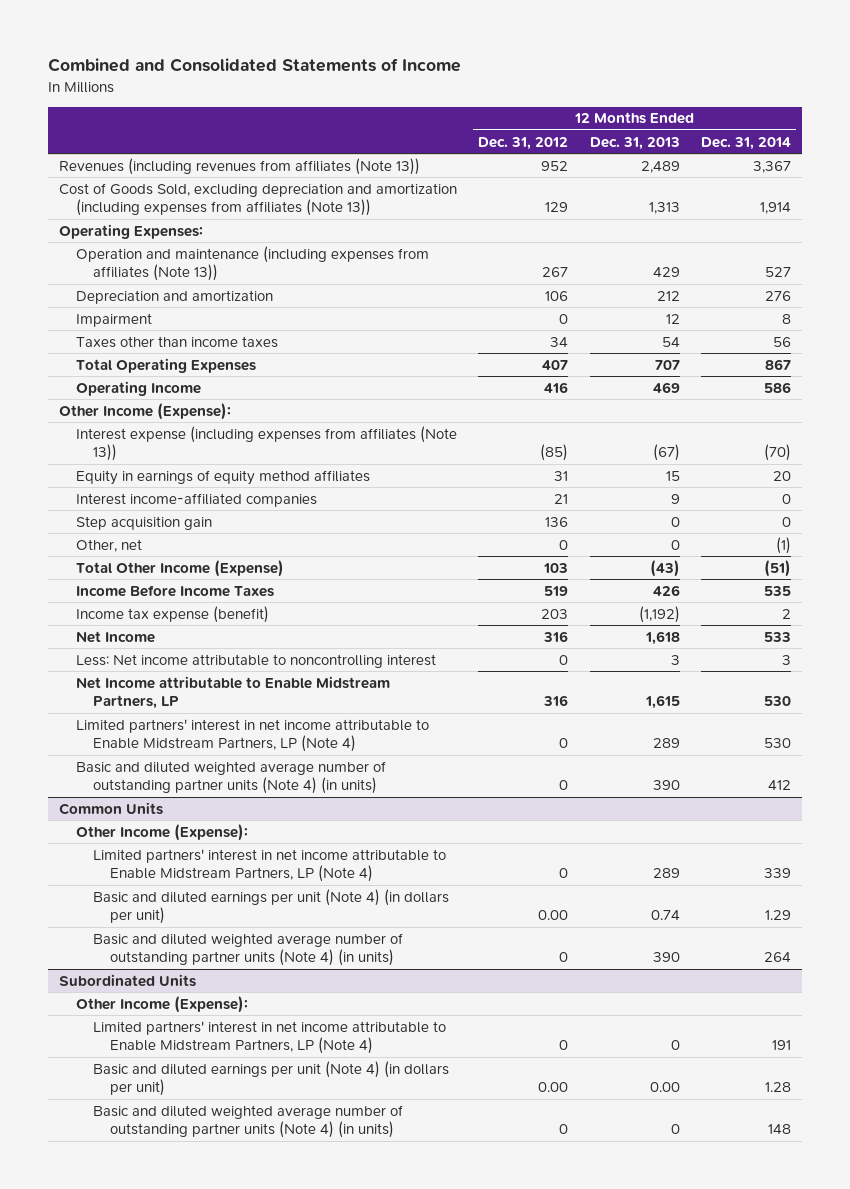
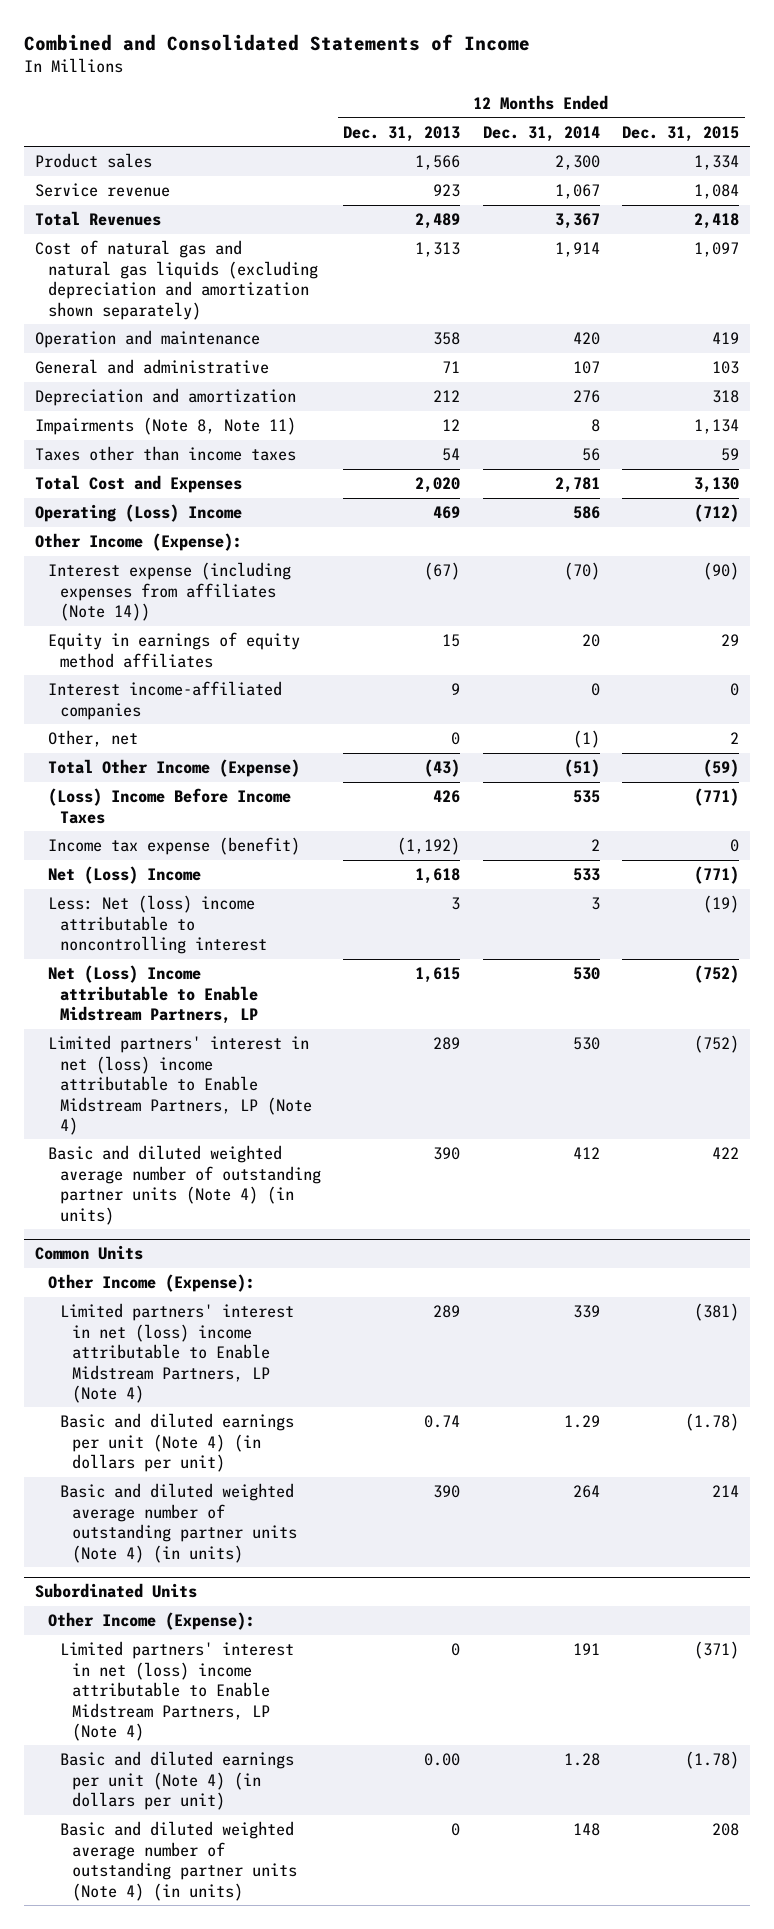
[478,136,569,150] Dec. 31, 2012 -> none
none -> [621,125,739,142] Dec. 31, 2015
[58,223,203,239] Operating Expenses: -> none
[75,245,429,282] Operation and maintenance (including expenses from affiliates (Note 13)) -> none
none -> [35,153,153,169] Product sales
none -> [35,183,171,198] Service revenue
[58,157,420,175] Revenues (including revenues from affiliates (Note 13)) -> [35,211,162,227] Total Revenues
[58,182,457,217] Cost of Goods Sold, excluding depreciation and amortization (including expenses from affiliates (Note 13)) -> [35,240,318,320] Cost of natural gas and natural gas liquids (excluding depreciation and amortization shown separately)
none -> [35,330,261,349] Operation and maintenance
none -> [35,359,270,375] General and administrative
[75,312,152,327] Impairment -> [35,417,297,436] Impairments (Note 8, Note 11)
[75,357,256,373] Total Operating Expenses -> none
none -> [35,475,243,494] Total Cost and Expenses
[75,380,201,396] Operating Income -> [35,504,243,523] Operating (Loss) Income
[75,425,457,462] Interest expense (including expenses from affiliates (Note 13)) -> [47,562,291,622] Interest expense (including expenses from affiliates (Note 14))
[75,515,212,530] Step acquisition gain -> none
[75,584,274,597] Income Before Income Taxes -> [47,788,291,824] (Loss) Income Before Income Taxes
[75,630,155,643] Net Income -> [47,866,201,885] Net (Loss) Income
[75,653,436,668] Less: Net income attributable to noncontrolling interest -> [47,895,268,955] Less: Net (loss) income attributable to noncontrolling interest
[75,675,390,710] Net Income attributable to Enable Midstream Partners, LP -> [47,965,259,1025] Net (Loss) Income attributable to Enable Midstream Partners, LP
[75,718,429,753] Limited partners' interest in net income attributable to Enable Midstream Partners, LP (Note 4) -> [47,1035,313,1136] Limited partners' interest in net (loss) income attributable to Enable Midstream Partners, LP (Note 4)
[92,848,446,883] Limited partners' interest in net income attributable to Enable Midstream Partners, LP (Note 4) -> [60,1303,295,1404] Limited partners' interest in net (loss) income attributable to Enable Midstream Partners, LP (Note 4)
[92,1020,446,1055] Limited partners' interest in net income attributable to Enable Midstream Partners, LP (Note 4) -> [60,1641,295,1742] Limited partners' interest in net (loss) income attributable to Enable Midstream Partners, LP (Note 4)

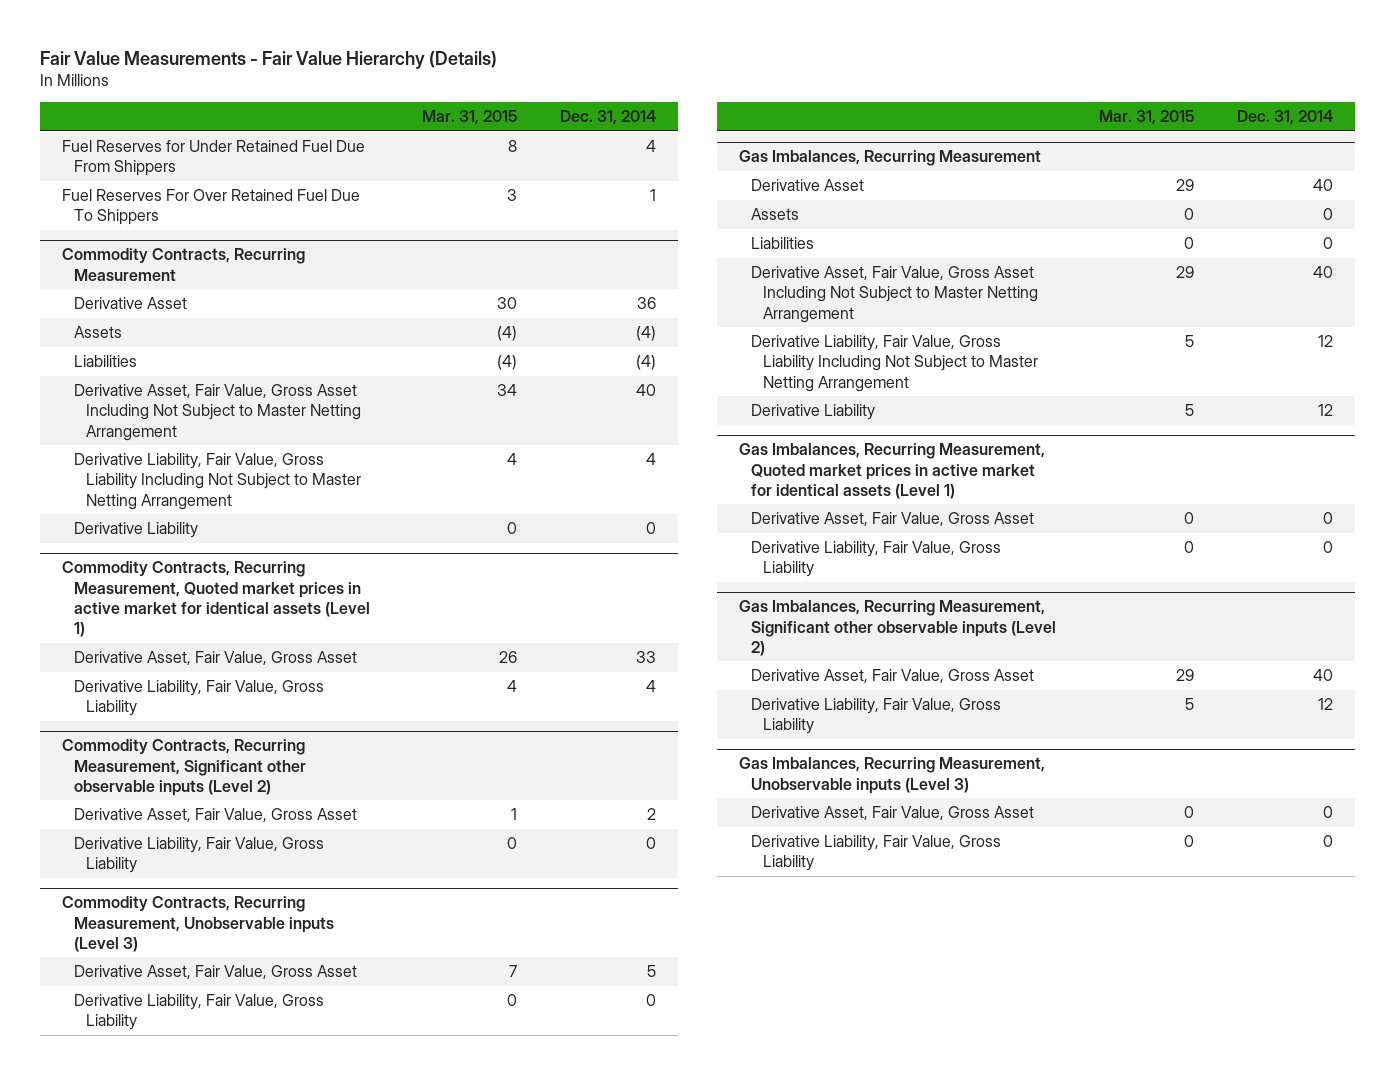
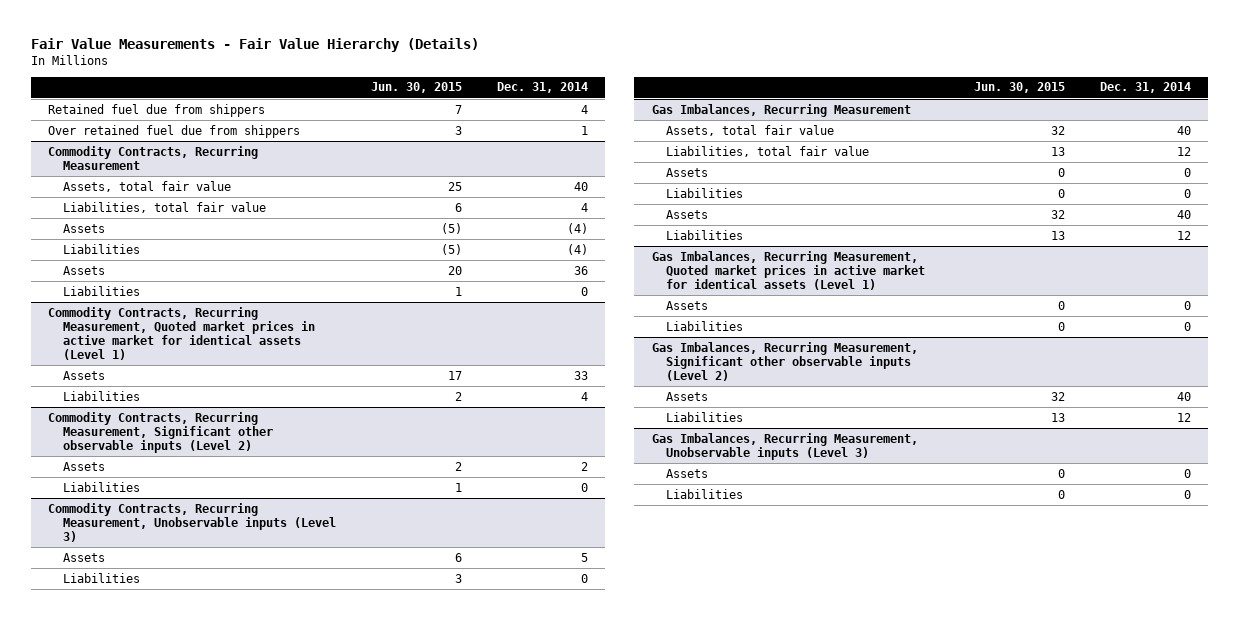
[422,110,518,126] Mar. 31, 2015 -> none
none -> [370,82,462,94] Jun. 30, 2015
[61,140,365,177] Fuel Reserves for Under Retained Fuel Due From Shippers -> [48,103,266,117] Retained fuel due from shippers
[61,189,360,226] Fuel Reserves For Over Retained Fuel Due To Shippers -> [48,124,301,138] Over retained fuel due from shippers
[74,297,188,310] Derivative Asset -> none
none -> [63,180,232,192] Assets, total fair value
none -> [63,201,267,213] Liabilities, total fair value
[74,384,362,441] Derivative Asset, Fair Value, Gross Asset Including Not Subject to Master Netting Arrangement -> none
[74,453,362,510] Derivative Liability, Fair Value, Gross Liability Including Not Subject to Master Netting Arrangement -> none
none -> [63,265,106,275] Assets
[74,522,199,539] Derivative Liability -> [63,285,141,296] Liabilities
[74,651,358,666] Derivative Asset, Fair Value, Gross Asset -> [63,370,106,380] Assets
[74,680,325,717] Derivative Liability, Fair Value, Gross Liability -> [63,390,141,401] Liabilities
[74,808,358,823] Derivative Asset, Fair Value, Gross Asset -> [63,461,106,471] Assets
[74,837,325,874] Derivative Liability, Fair Value, Gross Liability -> [63,481,141,492] Liabilities
[74,965,358,980] Derivative Asset, Fair Value, Gross Asset -> [63,552,106,562] Assets
[74,994,325,1031] Derivative Liability, Fair Value, Gross Liability -> [63,572,141,583] Liabilities
[750,179,864,192] Derivative Asset -> none
none -> [666,124,835,136] Assets, total fair value
none -> [666,145,870,157] Liabilities, total fair value
[750,266,1039,323] Derivative Asset, Fair Value, Gross Asset Including Not Subject to Master Netting Arrangement -> none
[750,335,1039,392] Derivative Liability, Fair Value, Gross Liability Including Not Subject to Master Netting Arrangement -> none
none -> [666,209,709,219] Assets
[750,404,875,421] Derivative Liability -> [666,229,744,240] Liabilities
[750,512,1034,527] Derivative Asset, Fair Value, Gross Asset -> [666,300,709,310] Assets
[750,541,1001,578] Derivative Liability, Fair Value, Gross Liability -> [666,320,744,331] Liabilities
[750,669,1034,684] Derivative Asset, Fair Value, Gross Asset -> [666,391,709,401] Assets
[750,698,1001,735] Derivative Liability, Fair Value, Gross Liability -> [666,411,744,422] Liabilities
[750,806,1034,821] Derivative Asset, Fair Value, Gross Asset -> [666,468,709,478] Assets
[750,835,1001,872] Derivative Liability, Fair Value, Gross Liability -> [666,488,744,499] Liabilities

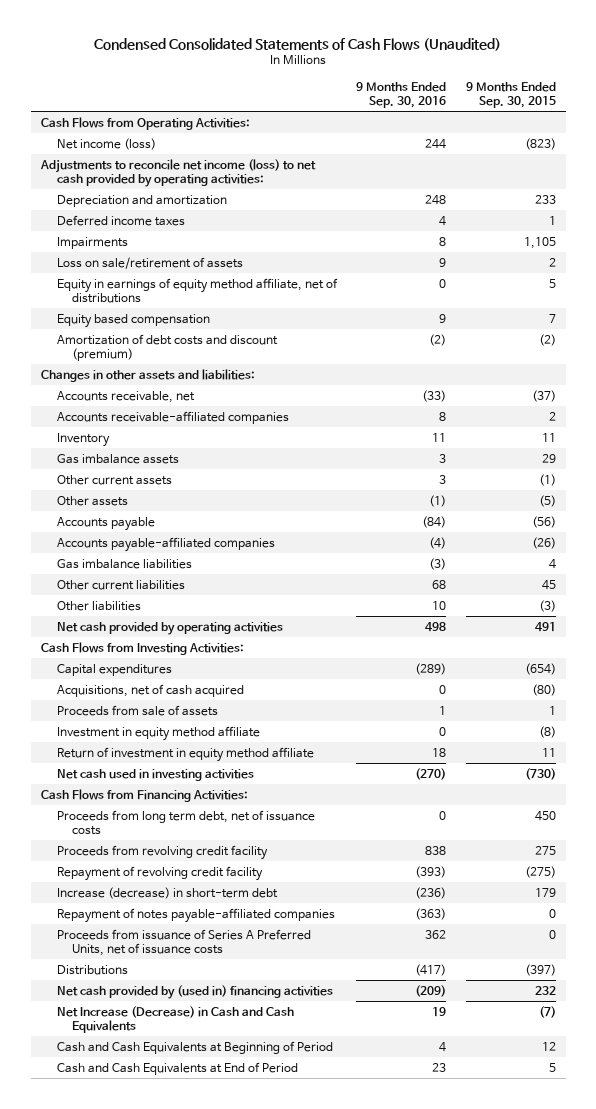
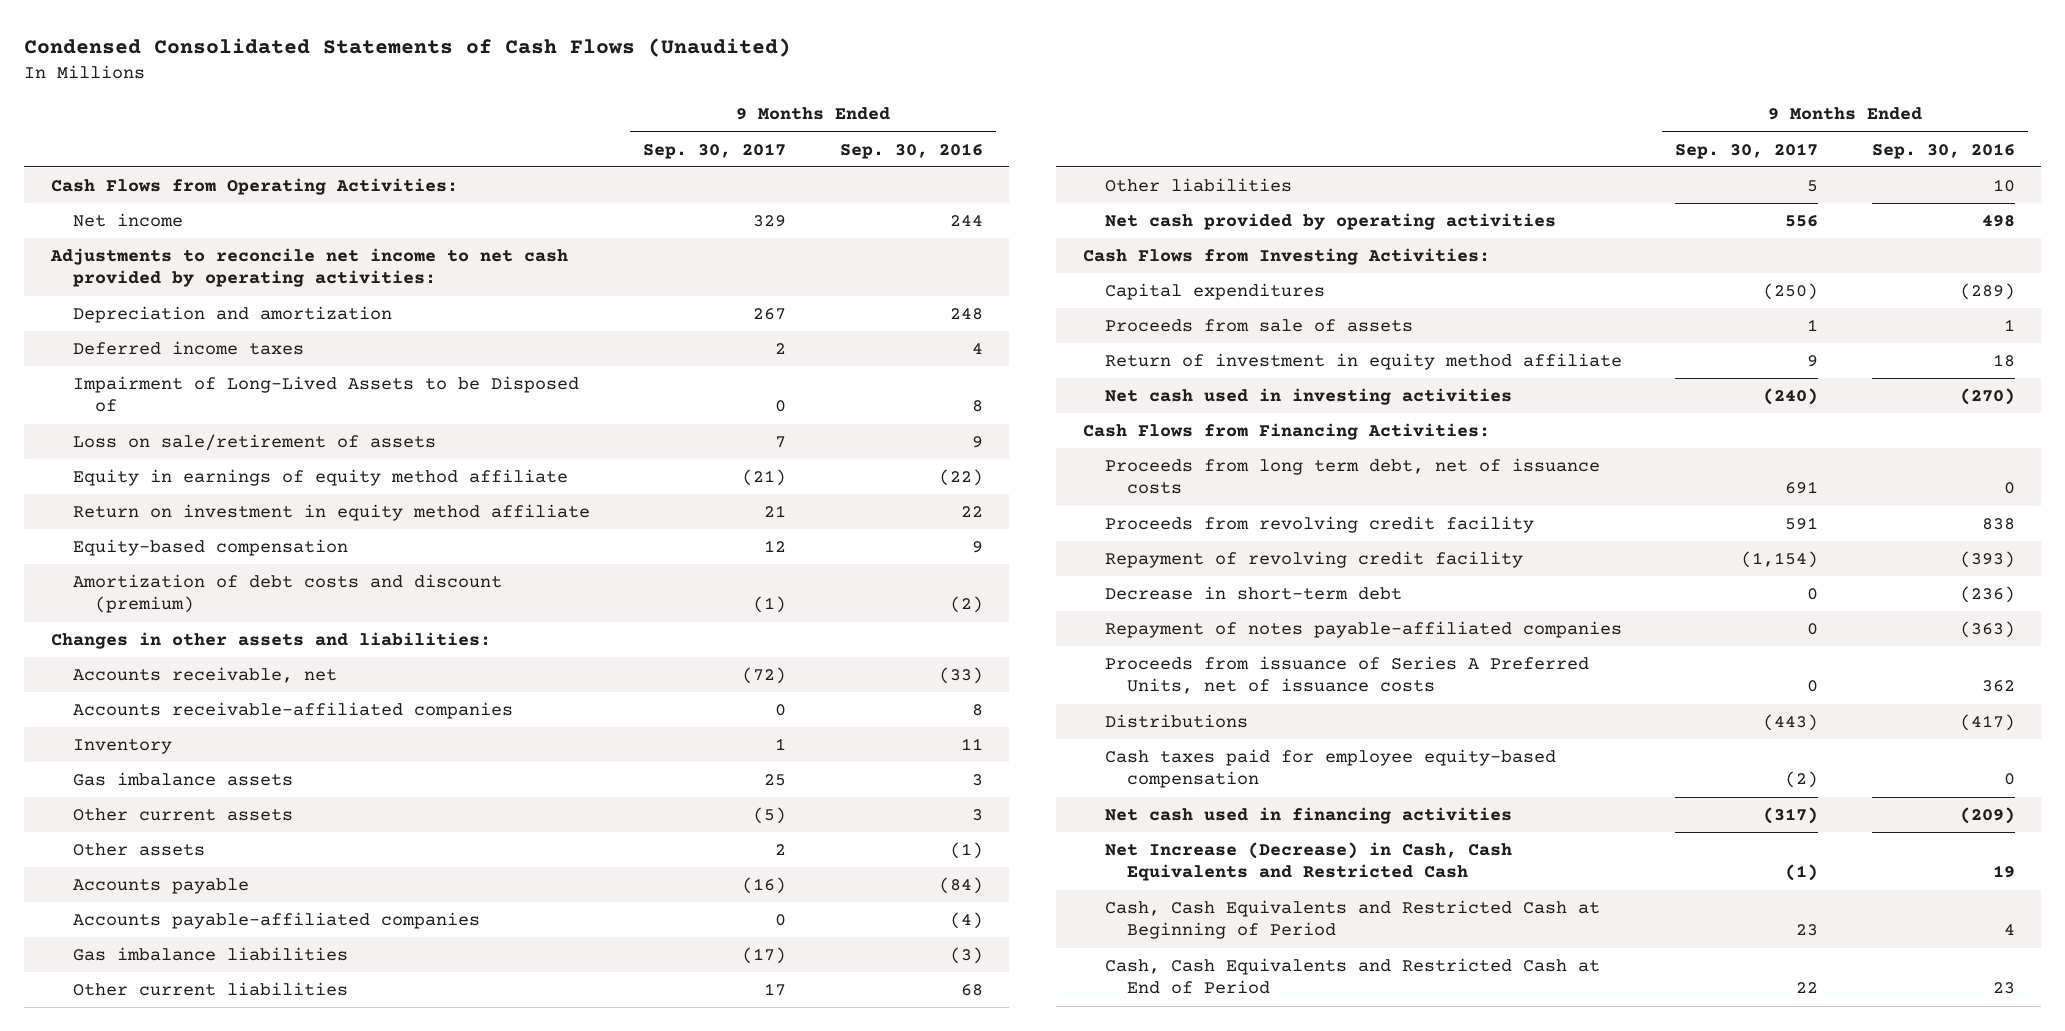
[465,81,556,108] 9 Months Ended Sep. 30, 2015 -> none
none -> [643,142,787,159] Sep. 30, 2017
[56,137,156,150] Net income (loss) -> [73,212,184,227] Net income
[39,158,316,187] Adjustments to reconcile net income (loss) to net cash provided by operating activities: -> [49,247,568,288] Adjustments to reconcile net income to net cash provided by operating activities:
[56,236,128,249] Impairments -> [73,375,580,413] Impairment of Long-Lived Assets to be Disposed of
[56,277,338,303] Equity in earnings of equity method affiliate, net of distributions -> [73,468,569,486] Equity in earnings of equity method affiliate
[439,278,447,288] 0 -> [938,468,983,486] (22)
none -> [73,503,591,521] Return on investment in equity method affiliate
[56,313,210,328] Equity based compensation -> [73,538,349,556] Equity-based compensation
[56,683,244,697] Acquisitions, net of cash acquired -> none
[56,725,260,741] Investment in equity method affiliate -> none
[56,886,278,899] Increase (decrease) in short-term debt -> [1104,585,1402,600] Decrease in short-term debt
none -> [1104,748,1556,789] Cash taxes paid for employee equity-based compensation
[56,984,333,999] Net cash provided by (used in) financing activities -> [1104,806,1512,824] Net cash used in financing activities
[56,1005,294,1033] Net Increase (Decrease) in Cash and Cash Equivalents -> [1104,841,1512,882] Net Increase (Decrease) in Cash, Cash Equivalents and Restricted Cash
[56,1040,333,1054] Cash and Cash Equivalents at Beginning of Period -> [1104,899,1600,940] Cash, Cash Equivalents and Restricted Cash at Beginning of Period
[56,1061,298,1075] Cash and Cash Equivalents at End of Period -> [1104,957,1600,995] Cash, Cash Equivalents and Restricted Cash at End of Period

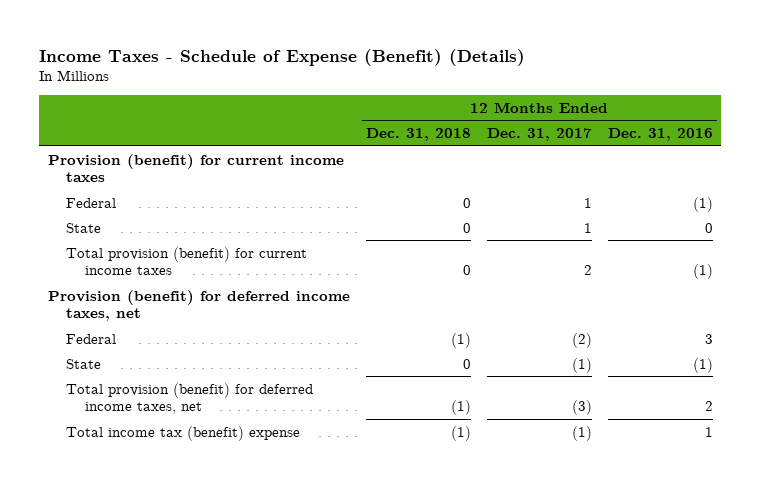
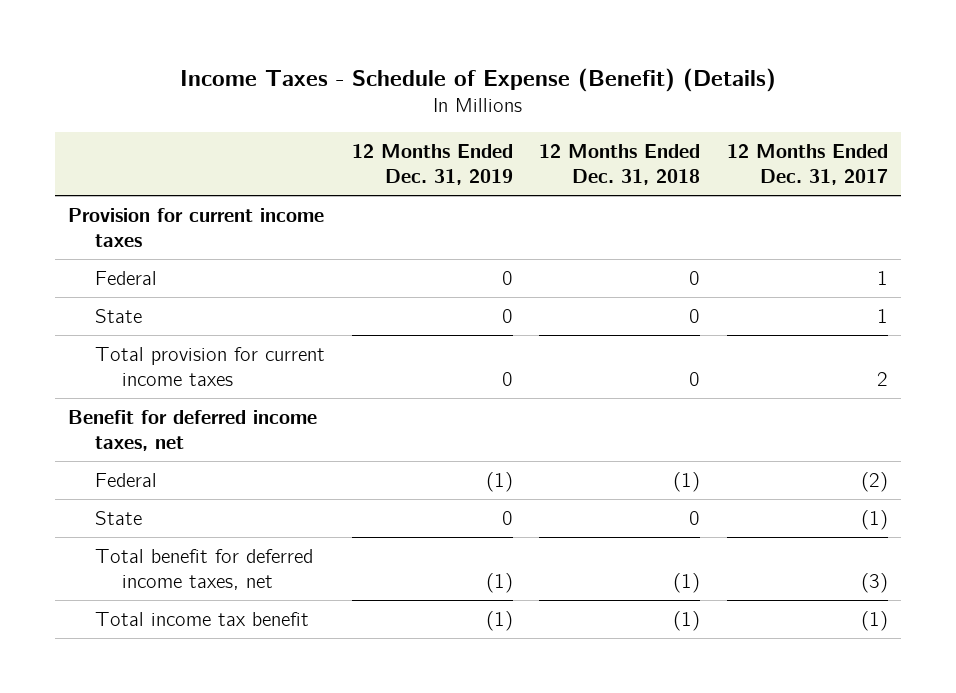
[608,128,714,142] Dec. 31, 2016 -> none
none -> [351,143,513,185] 12 Months Ended Dec. 31, 2019
[47,153,344,183] Provision (benefit) for current income taxes -> [68,207,325,248] Provision for current income taxes
[66,246,308,276] Total provision (benefit) for current income taxes -> [95,346,326,387] Total provision for current income taxes
[47,289,350,322] Provision (benefit) for deferred income taxes, net -> [68,409,318,452] Benefit for deferred income taxes, net
[66,382,314,415] Total provision (benefit) for deferred income taxes, net -> [95,548,314,591] Total benefit for deferred income taxes, net
[66,425,301,441] Total income tax (benefit) expense -> [95,611,310,626] Total income tax benefit

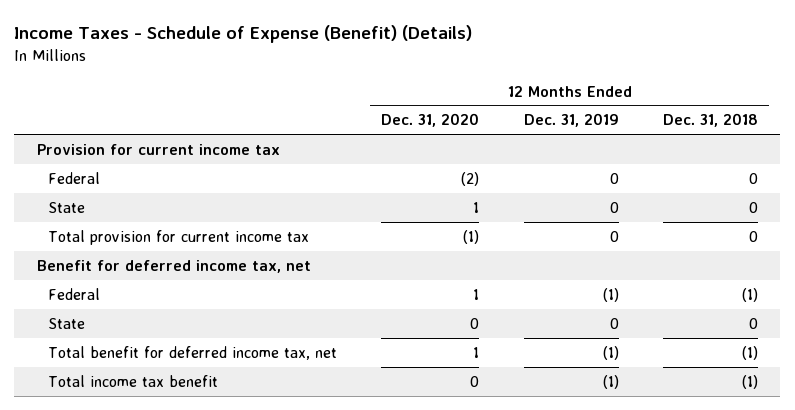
[726,143,888,185] 12 Months Ended Dec. 31, 2017 -> none
none -> [381,113,480,128] Dec. 31, 2020
[68,207,325,248] Provision for current income taxes -> [36,143,280,155] Provision for current income tax
[95,346,326,387] Total provision for current income taxes -> [48,229,310,245] Total provision for current income tax
[68,409,318,452] Benefit for deferred income taxes, net -> [36,259,311,273] Benefit for deferred income tax, net
[95,548,314,591] Total benefit for deferred income taxes, net -> [48,345,338,360] Total benefit for deferred income tax, net

